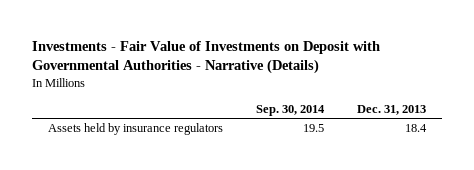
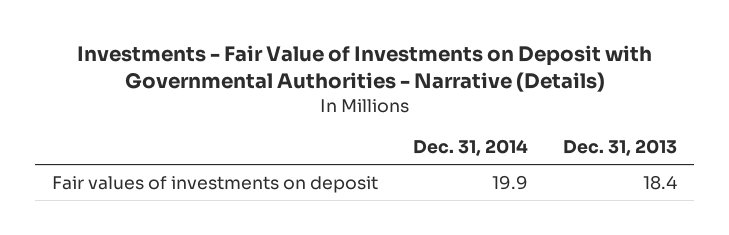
[256,105,326,117] Sep. 30, 2014 -> none
none -> [413,139,529,157] Dec. 31, 2014
[48,123,224,136] Assets held by insurance regulators -> [52,175,379,193] Fair values of investments on deposit

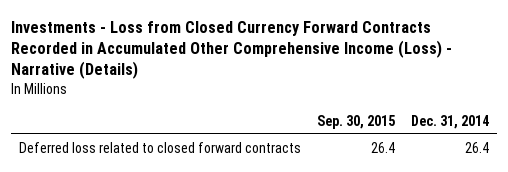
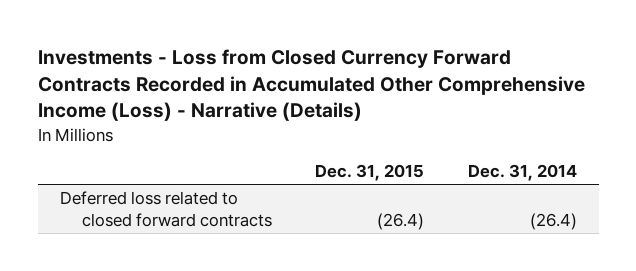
[316,114,395,129] Sep. 30, 2015 -> none
none -> [315,164,425,182] Dec. 31, 2015
[464,141,489,153] 26.4 -> [529,212,577,230] (26.4)

